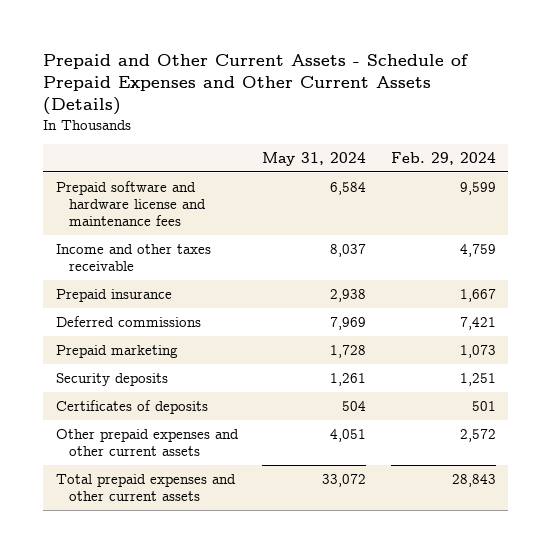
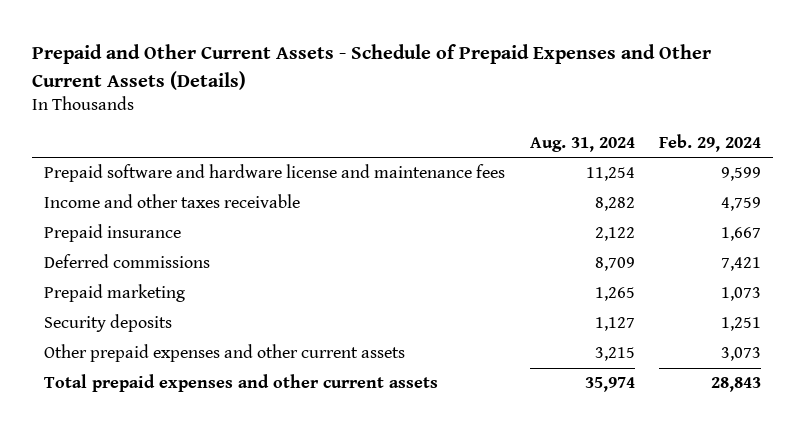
[262,151,367,166] May 31, 2024 -> none
none -> [529,136,635,152] Aug. 31, 2024
[55,399,208,414] Certificates of deposits -> none
[459,428,496,442] 2,572 -> [721,347,762,362] 3,073

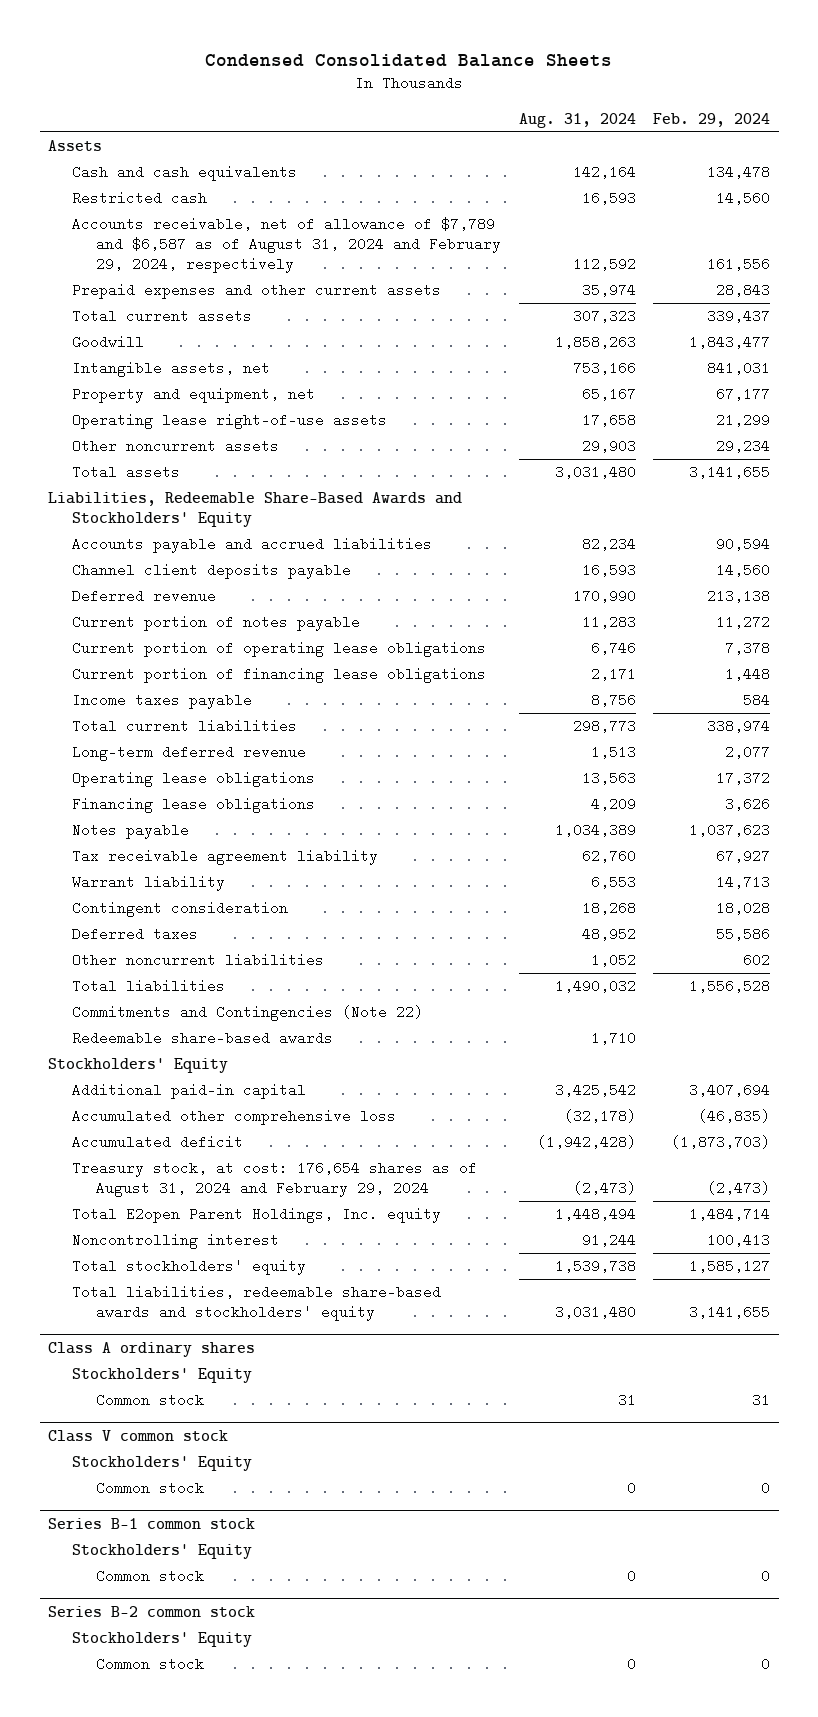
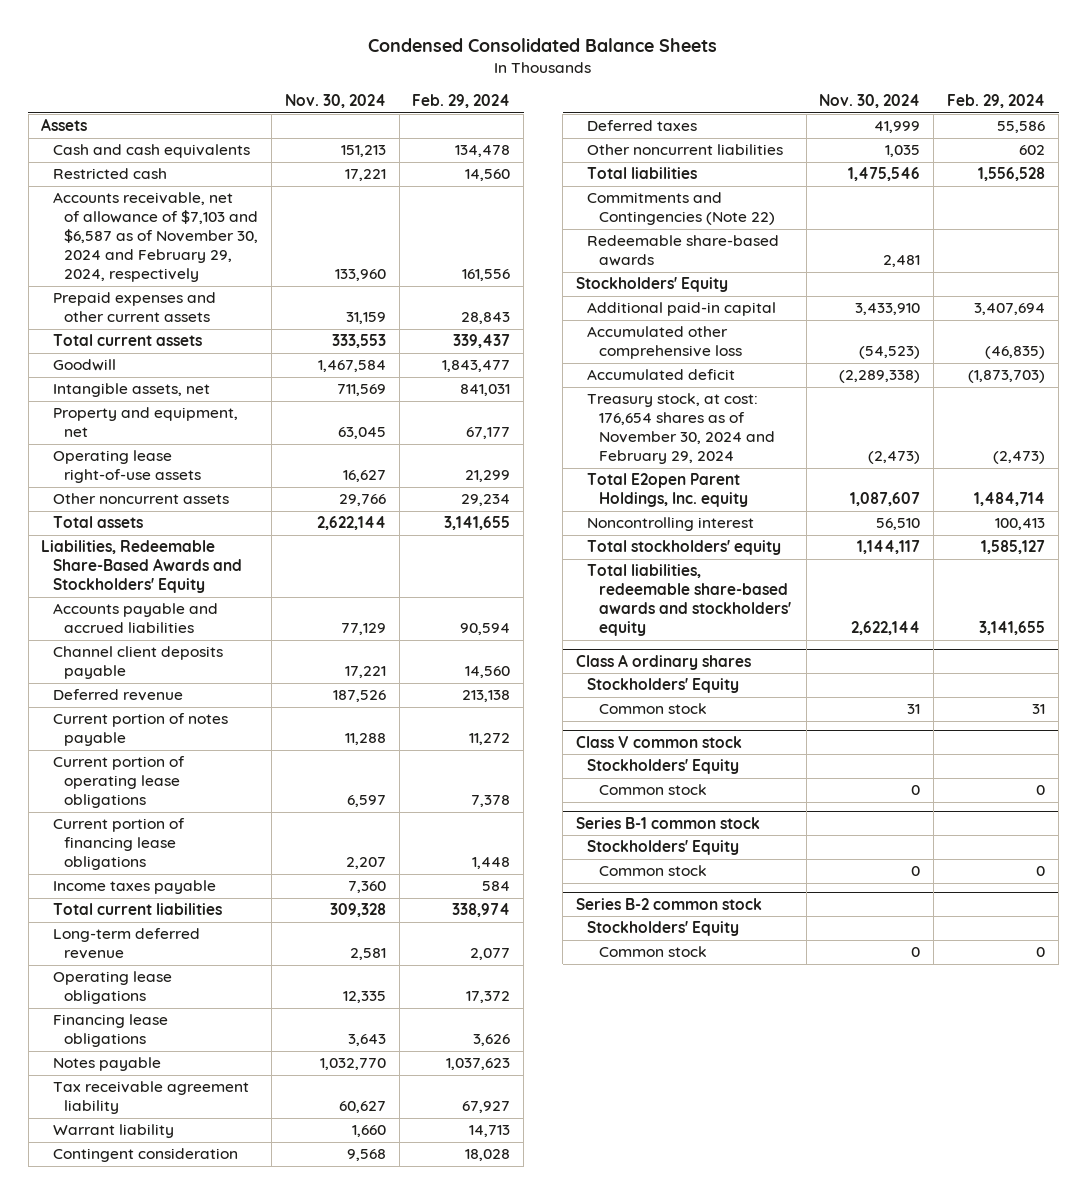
[518,112,636,128] Aug. 31, 2024 -> none
none -> [284,94,386,109] Nov. 30, 2024
[72,217,502,274] Accounts receivable, net of allowance of $7,789 and $6,587 as of August 31, 2024 and February 29, 2024, respectively -> [52,192,258,283] Accounts receivable, net of allowance of $7,103 and $6,587 as of November 30, 2024 and February 29, 2024, respectively
[72,1161,478,1198] Treasury stock, at cost: 176,654 shares as of August 31, 2024 and February 29, 2024 -> [587,393,775,465] Treasury stock, at cost: 176,654 shares as of November 30, 2024 and February 29, 2024

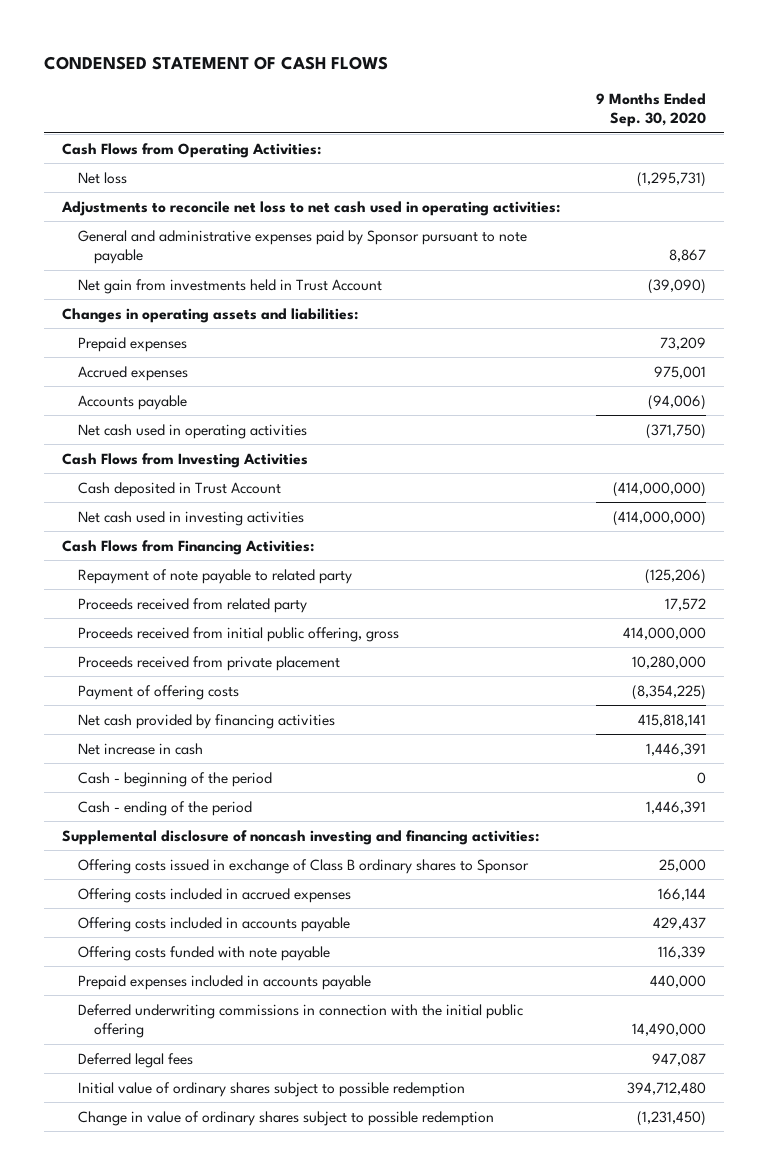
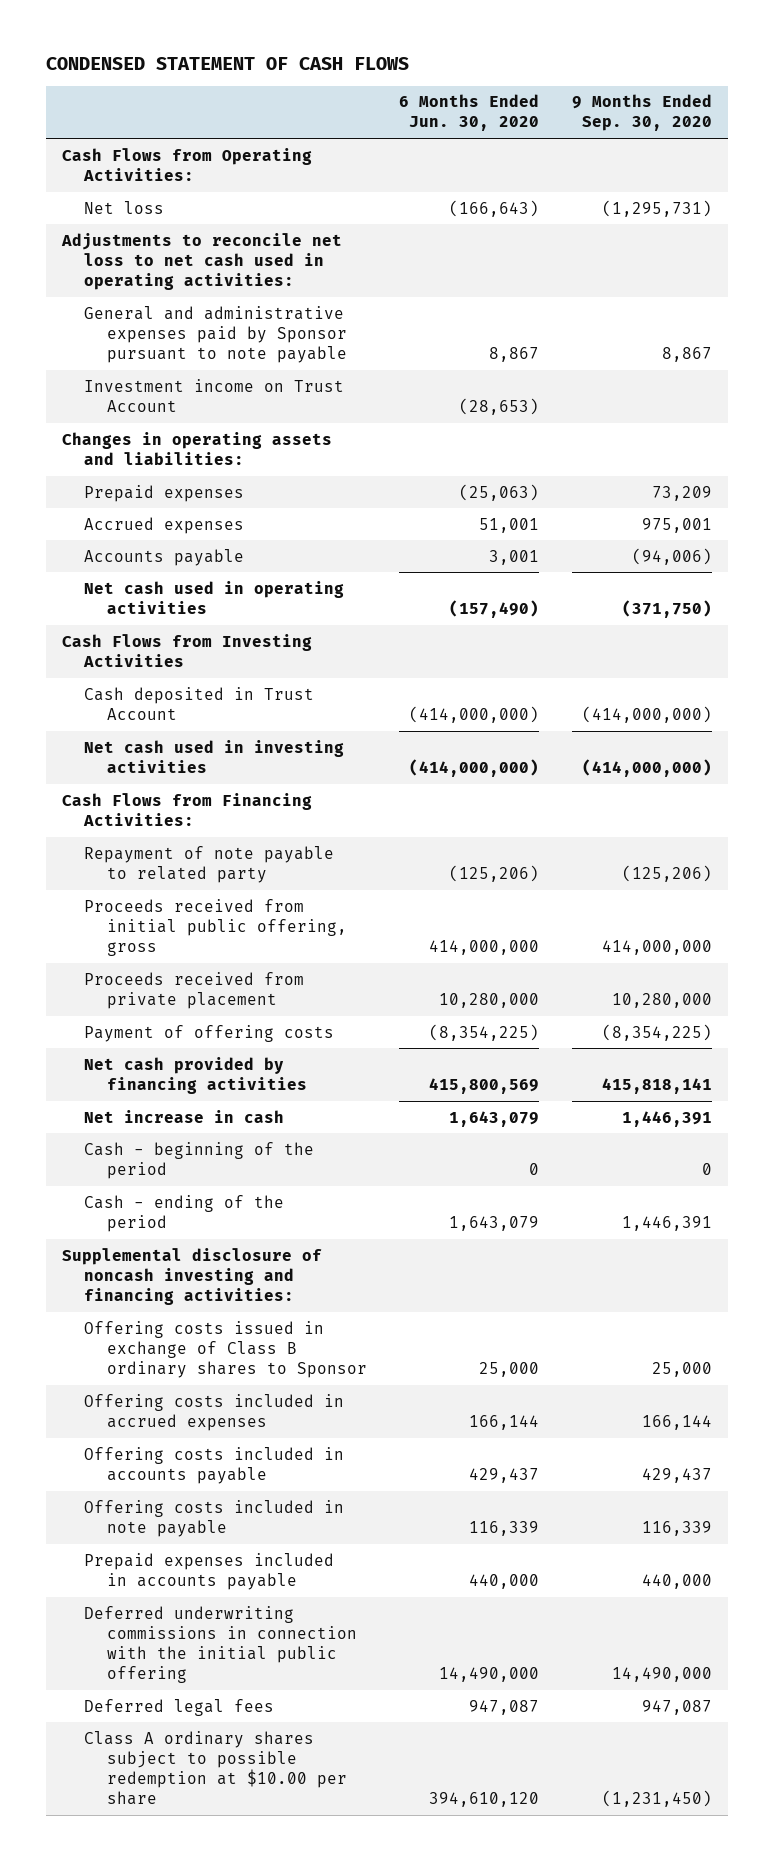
none -> [399,94,540,132] 6 Months Ended Jun. 30, 2020
[78,278,383,294] Net gain from investments held in Trust Account -> none
none -> [84,378,345,412] Investment income on Trust Account
[78,597,308,613] Proceeds received from related party -> none
[78,945,331,961] Offering costs funded with note payable -> [84,1499,345,1537] Offering costs included in note payable
[78,1081,466,1097] Initial value of ordinary shares subject to possible redemption -> none
[78,1110,495,1126] Change in value of ordinary shares subject to possible redemption -> [84,1730,347,1806] Class A ordinary shares subject to possible redemption at $10.00 per share

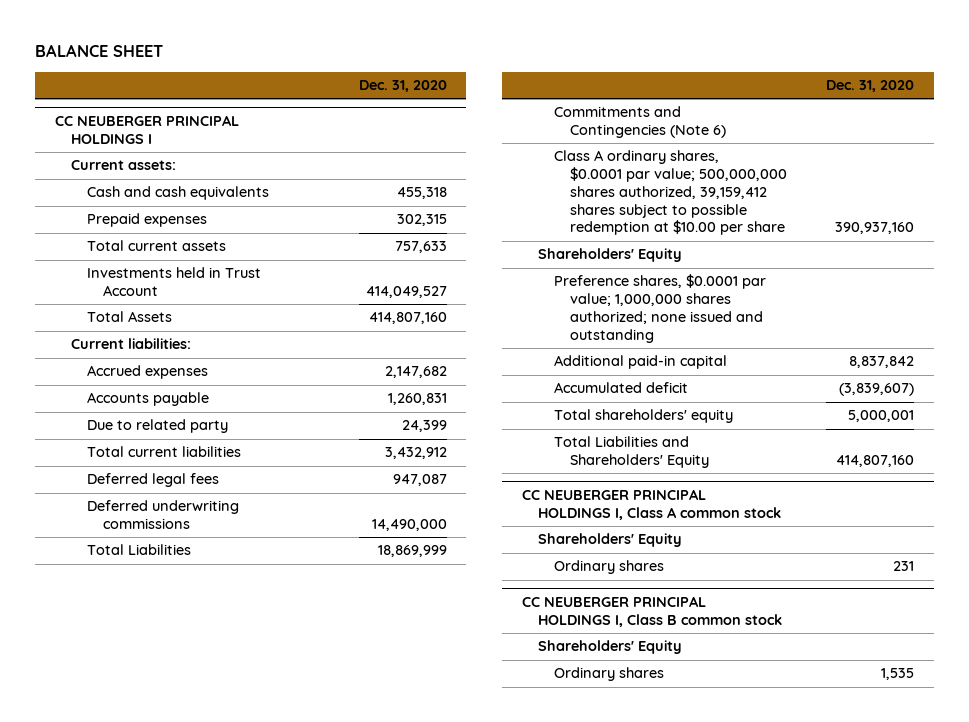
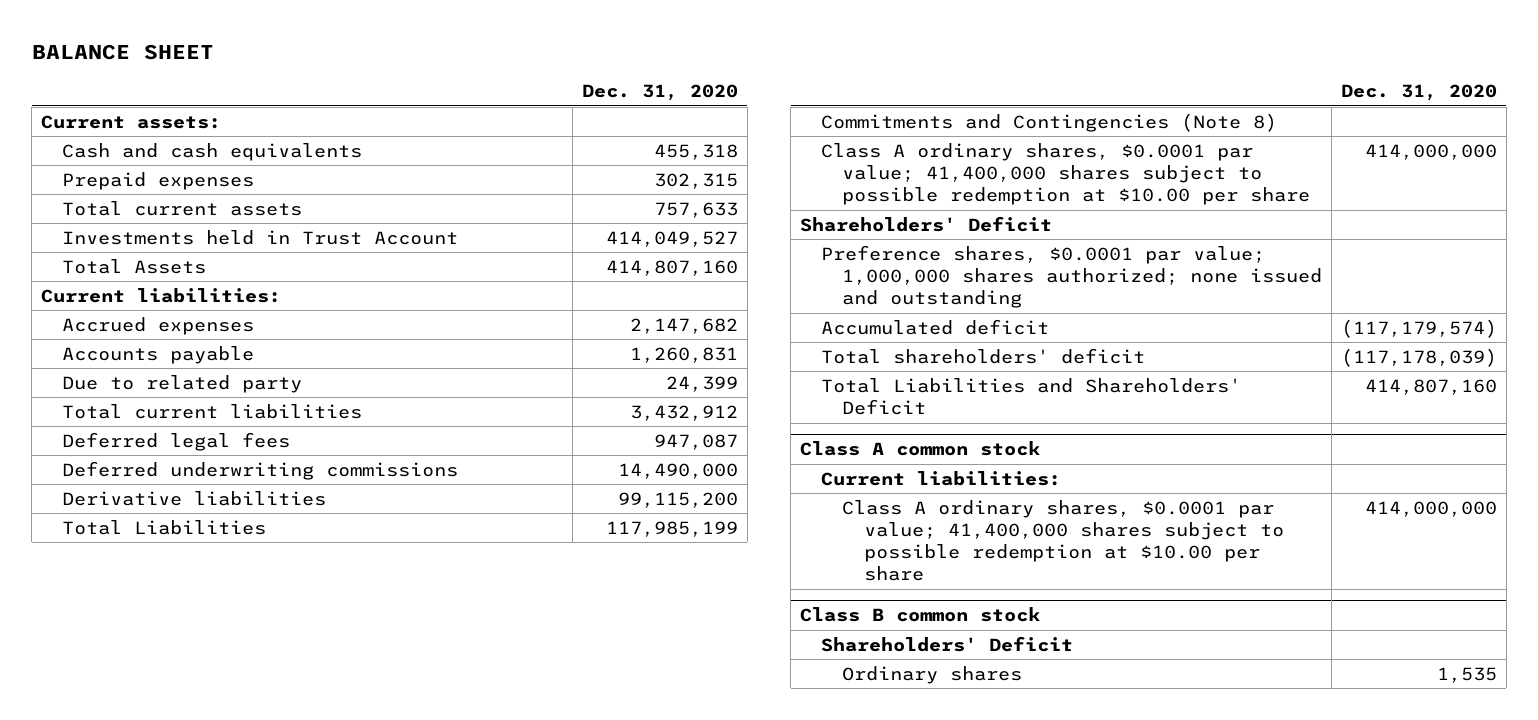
[54,115,239,145] CC NEUBERGER PRINCIPAL HOLDINGS I -> none
none -> [62,490,327,506] Derivative liabilities
[377,545,447,558] 18,869,999 -> [606,520,739,537] 117,985,199
[554,106,727,139] Commitments and Contingencies (Note 6) -> [821,112,1278,132] Commitments and Contingencies (Note 8)
[554,150,788,236] Class A ordinary shares, $0.0001 par value; 500,000,000 shares authorized, 39,159,412 shares subject to possible redemption at $10.00 per share -> [821,142,1311,206] Class A ordinary shares, $0.0001 par value; 41,400,000 shares subject to possible redemption at $10.00 per share
[835,222,915,235] 390,937,160 -> [1365,143,1498,160] 414,000,000
[538,248,683,263] Shareholders' Equity -> [800,215,1053,232] Shareholders' Deficit
[554,355,728,370] Additional paid-in capital -> none
[521,489,782,521] CC NEUBERGER PRINCIPAL HOLDINGS I, Class A common stock -> none
[554,560,665,575] Ordinary shares -> none
[521,596,783,628] CC NEUBERGER PRINCIPAL HOLDINGS I, Class B common stock -> none
[538,640,683,655] Shareholders' Equity -> none
[839,383,915,397] (3,839,607) -> [1341,318,1498,338] (117,179,574)
[554,409,734,424] Total shareholders' equity -> [821,347,1146,364] Total shareholders' deficit
[848,410,915,423] 5,000,001 -> [1341,347,1498,367] (117,178,039)
[554,436,710,469] Total Liabilities and Shareholders' Equity -> [821,377,1242,416] Total Liabilities and Shareholders' Deficit
none -> [800,440,1041,456] Class A common stock
none -> [821,470,1062,486] Current liabilities:
none -> [842,499,1284,582] Class A ordinary shares, $0.0001 par value; 41,400,000 shares subject to possible redemption at $10.00 per share
none -> [800,606,1041,622] Class B common stock
[538,533,683,548] Shareholders' Equity -> [821,635,1074,652] Shareholders' Deficit

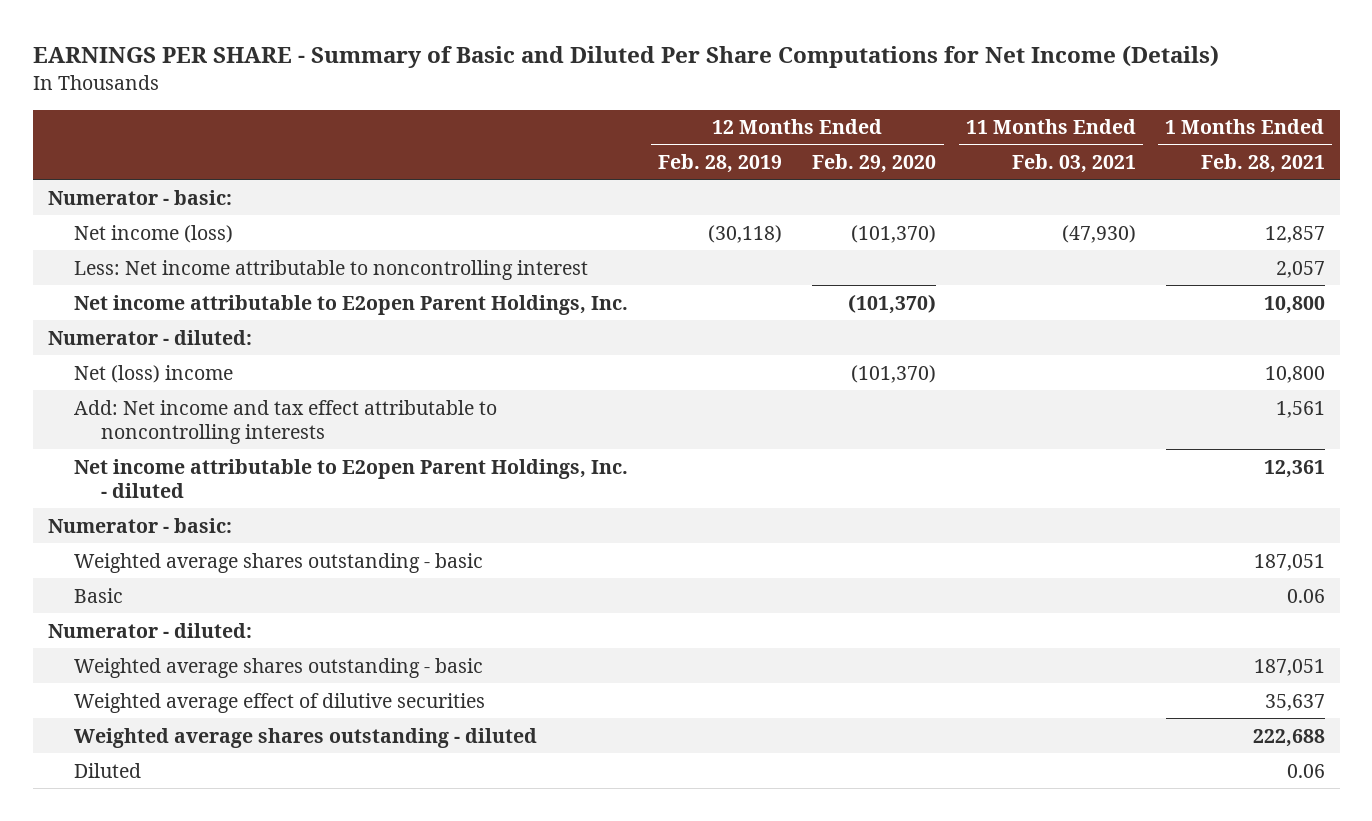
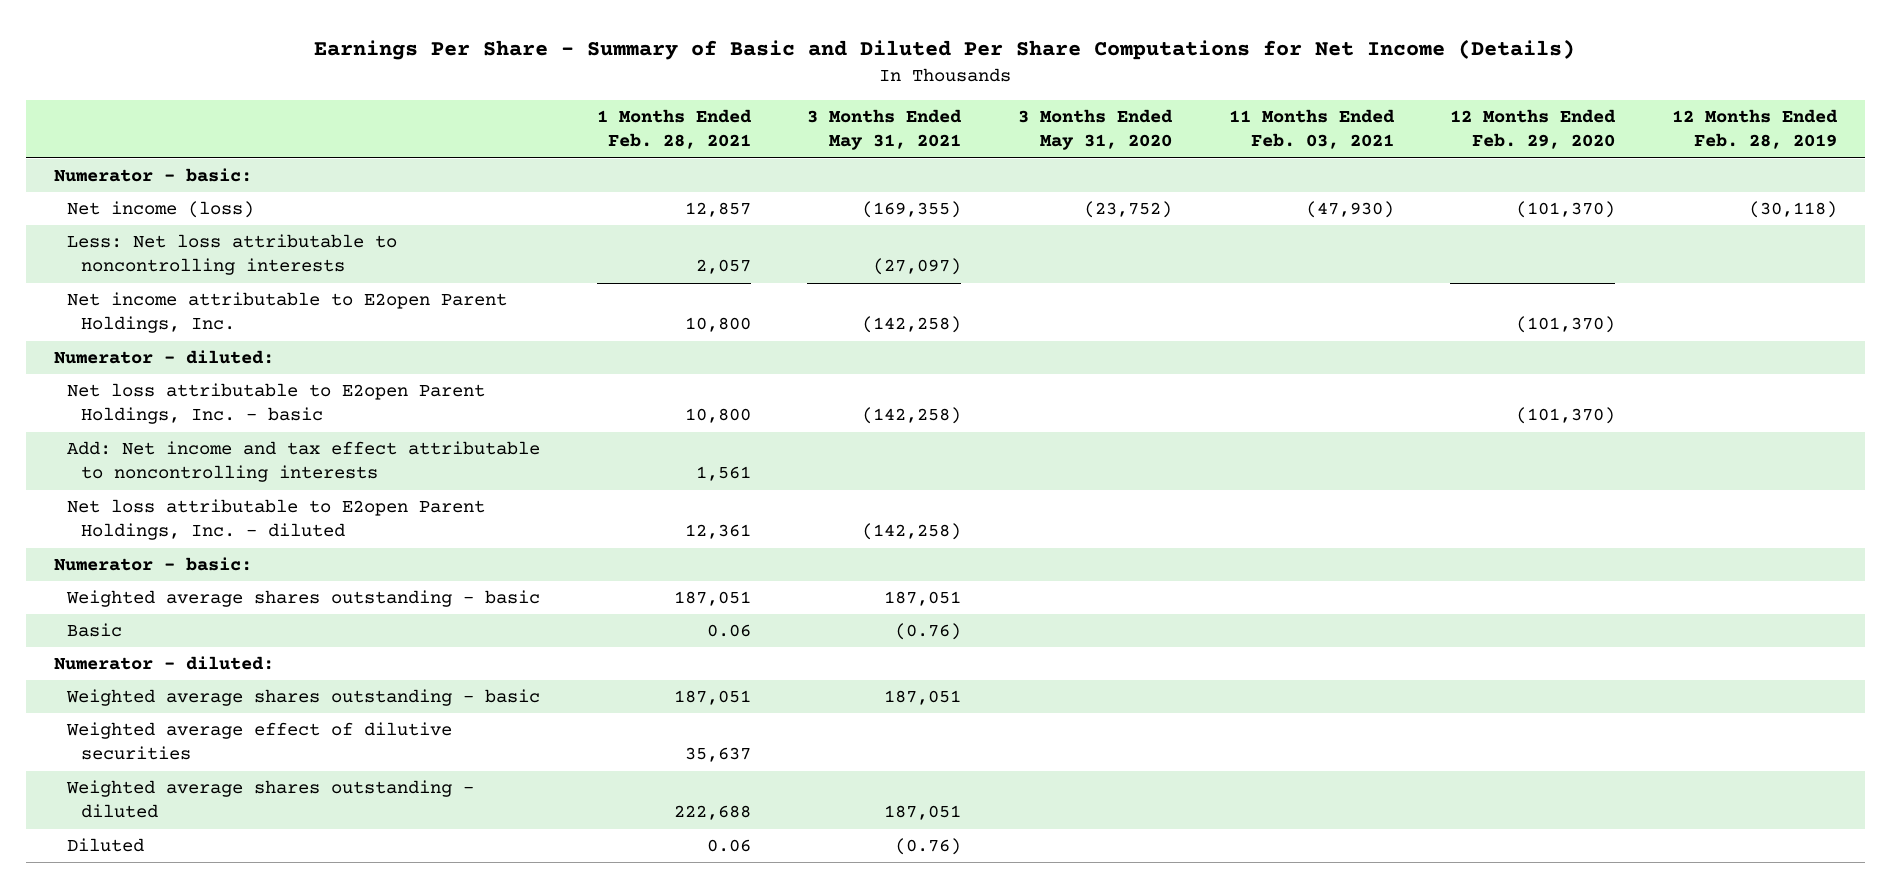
[32,45,1219,69] EARNINGS PER SHARE - Summary of Basic and Diluted Per Share Computations for Net Income (Details) -> [314,39,1576,61] Earnings Per Share - Summary of Basic and Diluted Per Share Computations for Net Income (Details)
none -> [807,109,963,151] 3 Months Ended May 31, 2021
none -> [1017,109,1173,151] 3 Months Ended May 31, 2020
[74,259,589,280] Less: Net income attributable to noncontrolling interest -> [67,234,398,276] Less: Net loss attributable to noncontrolling interests
[74,364,234,383] Net (loss) income -> [67,383,486,425] Net loss attributable to E2open Parent Holdings, Inc. - basic
[74,458,629,498] Net income attributable to E2open Parent Holdings, Inc. - diluted -> [67,499,486,541] Net loss attributable to E2open Parent Holdings, Inc. - diluted

